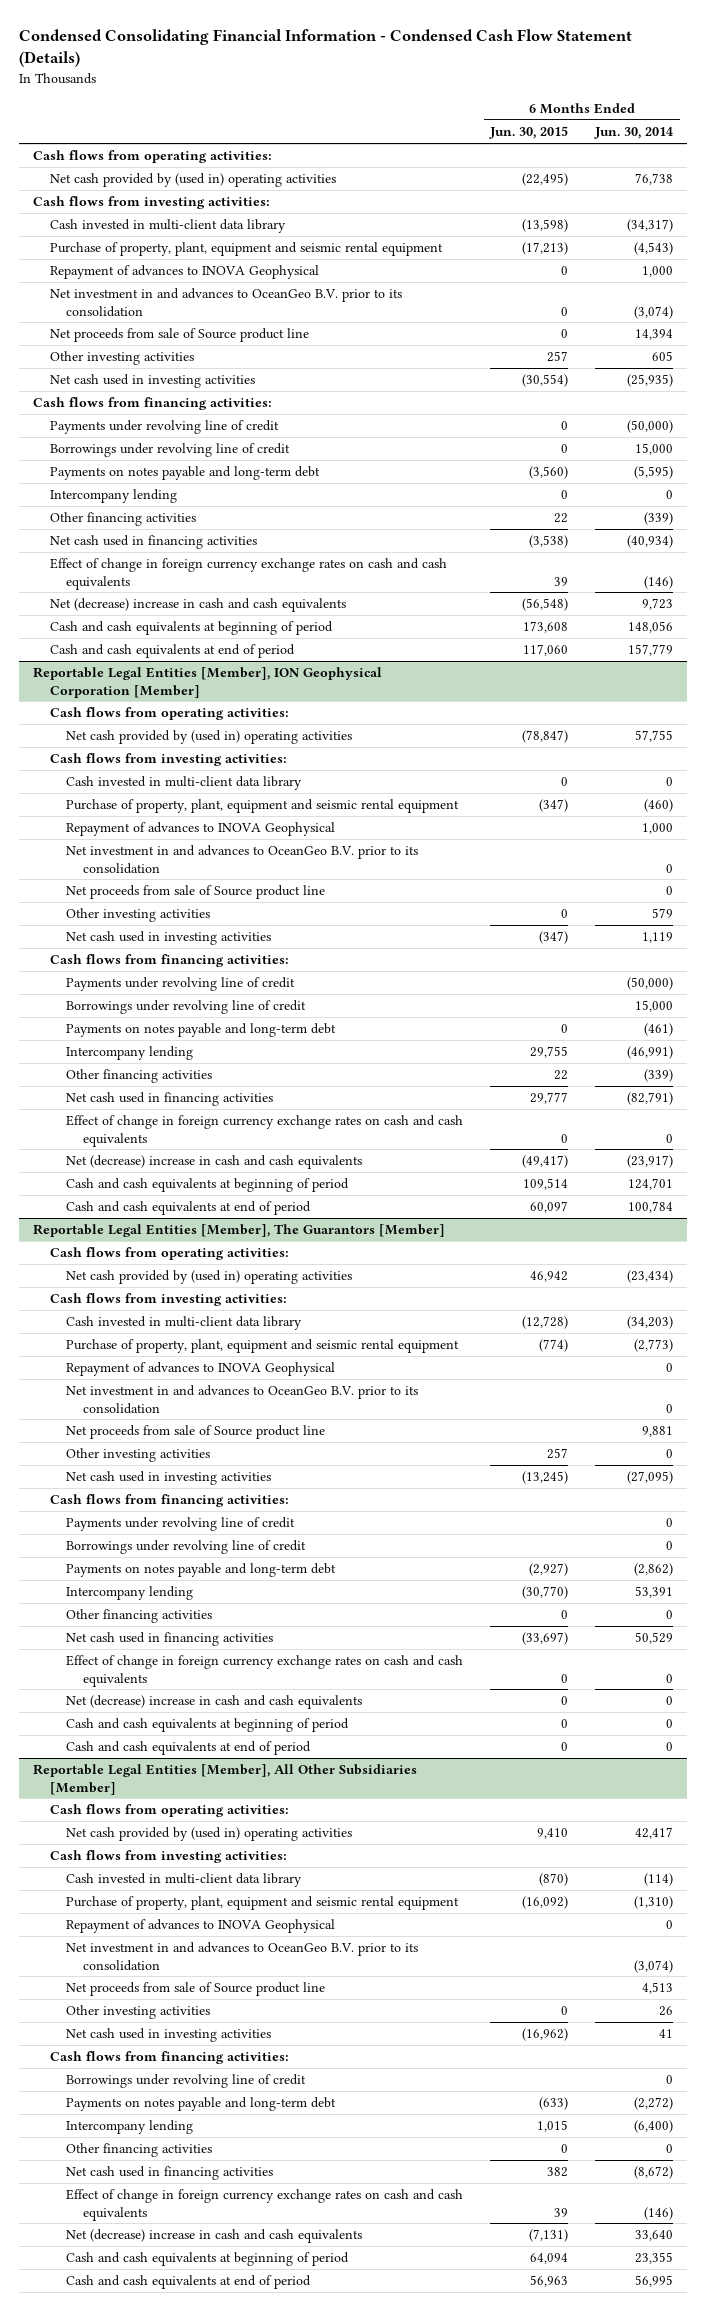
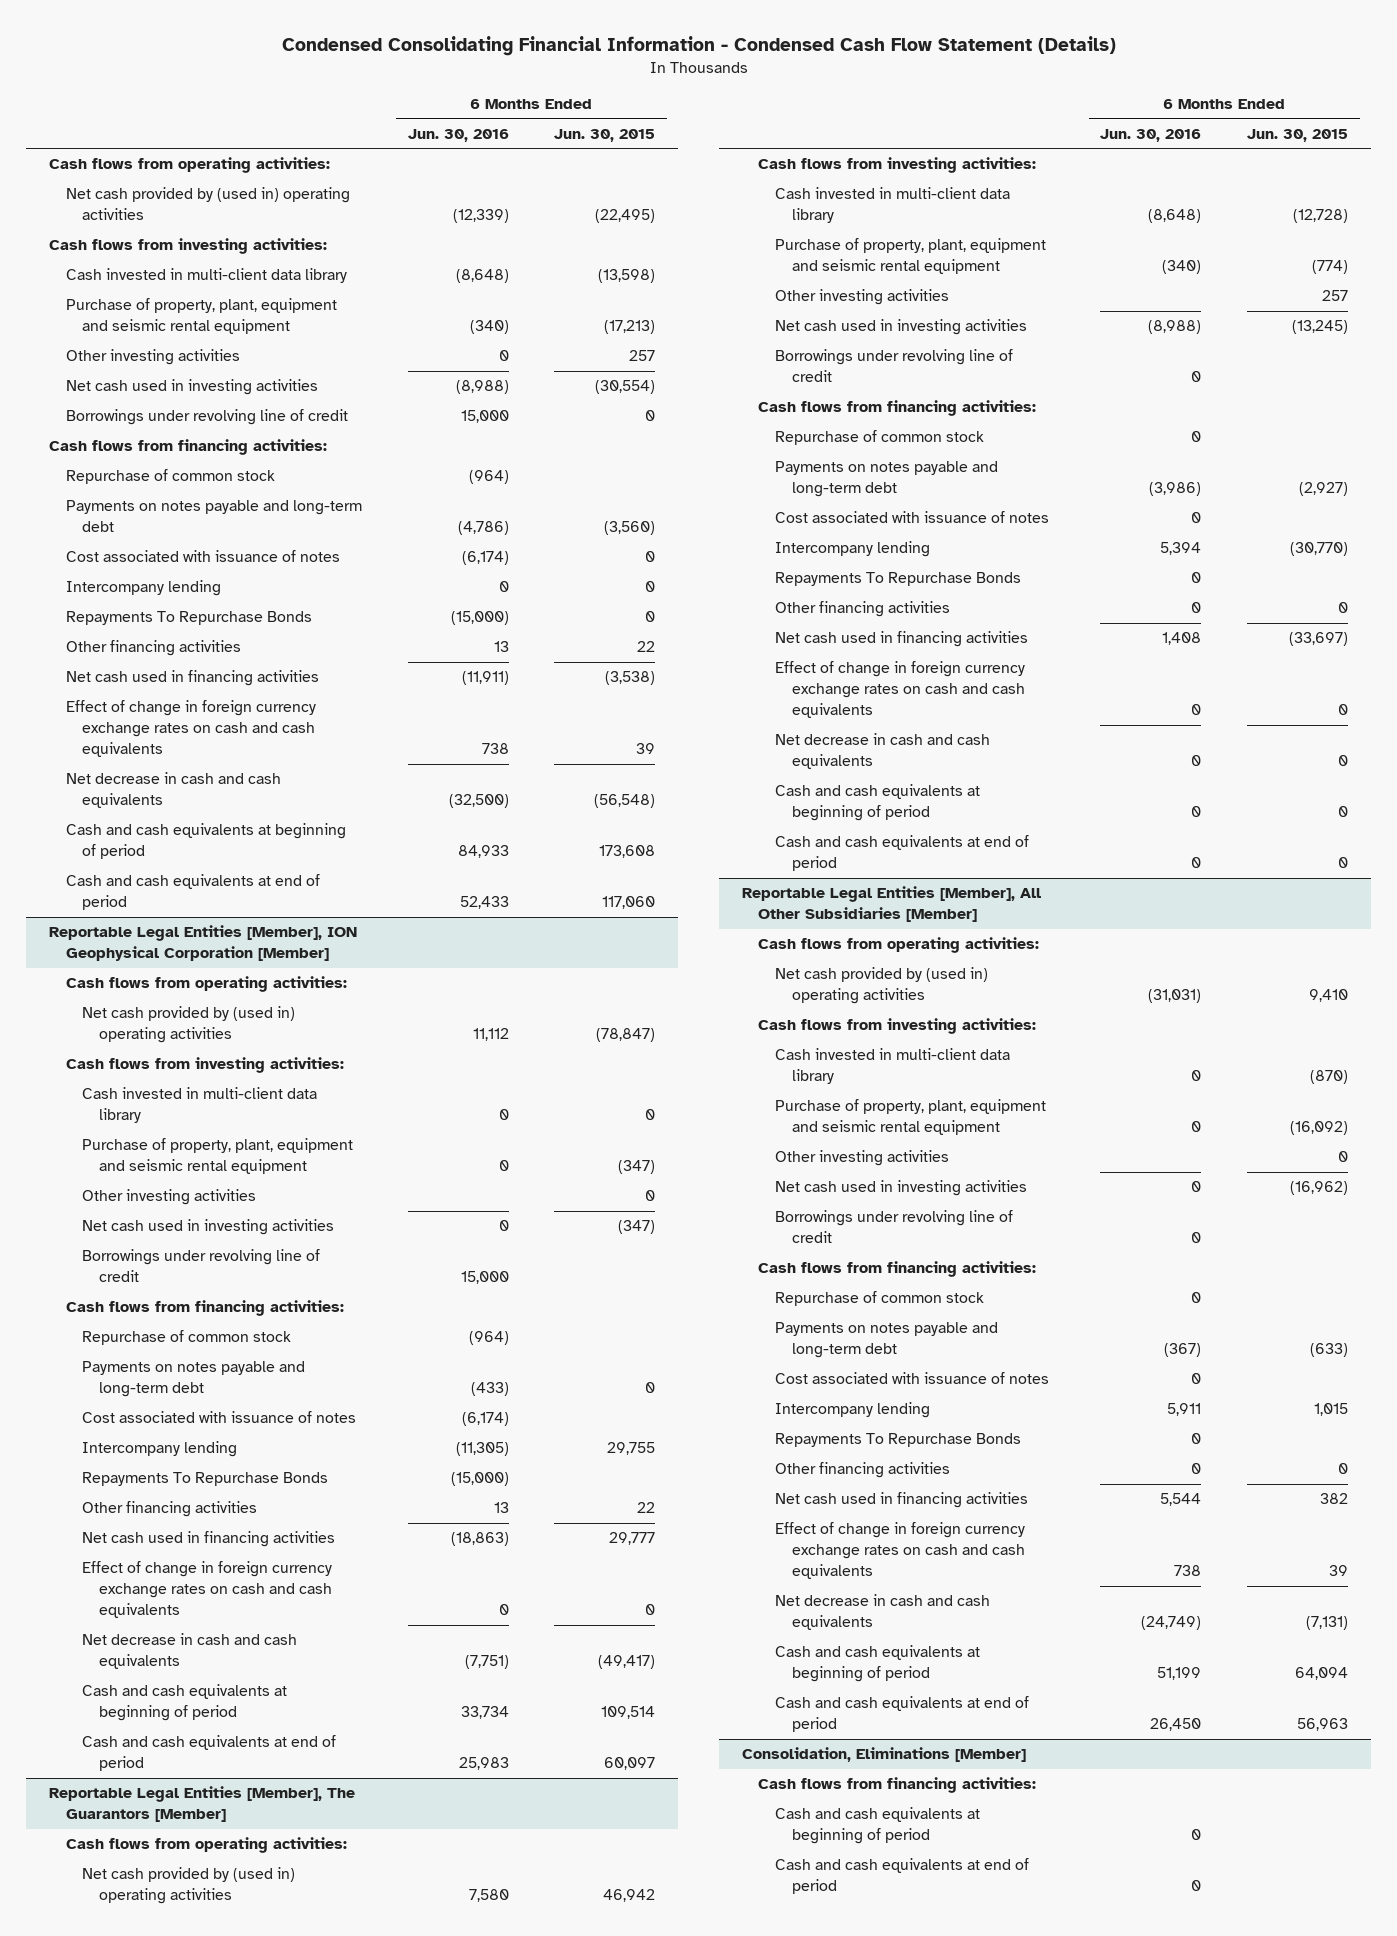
[594,127,674,140] Jun. 30, 2014 -> none
none -> [407,128,509,142] Jun. 30, 2016
[49,265,319,280] Repayment of advances to INOVA Geophysical -> none
[49,288,402,317] Net investment in and advances to OceanGeo B.V. prior to its consolidation -> none
[49,328,309,343] Net proceeds from sale of Source product line -> none
[49,420,279,435] Payments under revolving line of credit -> none
[32,397,272,411] Cash flows from financing activities: -> [48,439,327,456] Cash flows from financing activities:
none -> [65,469,275,485] Repurchase of common stock
none -> [65,550,340,563] Cost associated with issuance of notes
none -> [65,611,312,626] Repayments To Repurchase Bonds
[49,598,346,613] Net (decrease) increase in cash and cash equivalents -> [65,772,281,809] Net decrease in cash and cash equivalents
[66,822,336,837] Repayment of advances to INOVA Geophysical -> none
[66,845,419,874] Net investment in and advances to OceanGeo B.V. prior to its consolidation -> none
[66,885,326,900] Net proceeds from sale of Source product line -> none
[66,977,296,992] Payments under revolving line of credit -> none
[49,954,289,968] Cash flows from financing activities: -> [65,1300,344,1317] Cash flows from financing activities:
none -> [82,1330,292,1346] Repurchase of common stock
none -> [82,1411,357,1424] Cost associated with issuance of notes
none -> [82,1472,329,1487] Repayments To Repurchase Bonds
[66,1155,363,1170] Net (decrease) increase in cash and cash equivalents -> [82,1633,298,1670] Net decrease in cash and cash equivalents
[66,1362,336,1377] Repayment of advances to INOVA Geophysical -> none
[66,1385,419,1414] Net investment in and advances to OceanGeo B.V. prior to its consolidation -> none
[66,1425,326,1440] Net proceeds from sale of Source product line -> none
[66,1517,296,1532] Payments under revolving line of credit -> none
[49,1494,289,1508] Cash flows from financing activities: -> [758,400,1037,417] Cash flows from financing activities:
none -> [775,430,985,446] Repurchase of common stock
none -> [775,511,1050,524] Cost associated with issuance of notes
none -> [775,572,1022,587] Repayments To Repurchase Bonds
[66,1695,363,1710] Net (decrease) increase in cash and cash equivalents -> [775,733,991,770] Net decrease in cash and cash equivalents
[66,1919,336,1934] Repayment of advances to INOVA Geophysical -> none
[66,1942,419,1971] Net investment in and advances to OceanGeo B.V. prior to its consolidation -> none
[66,1982,326,1997] Net proceeds from sale of Source product line -> none
[49,2051,289,2065] Cash flows from financing activities: -> [758,1261,1037,1278] Cash flows from financing activities:
none -> [775,1291,985,1307] Repurchase of common stock
none -> [775,1372,1050,1385] Cost associated with issuance of notes
none -> [775,1433,1022,1448] Repayments To Repurchase Bonds
[66,2229,363,2244] Net (decrease) increase in cash and cash equivalents -> [775,1594,991,1631] Net decrease in cash and cash equivalents
none -> [741,1747,1026,1763] Consolidation, Eliminations [Member]
none -> [758,1777,1037,1794] Cash flows from financing activities:
none -> [775,1807,981,1845] Cash and cash equivalents at beginning of period
none -> [775,1858,1030,1895] Cash and cash equivalents at end of period

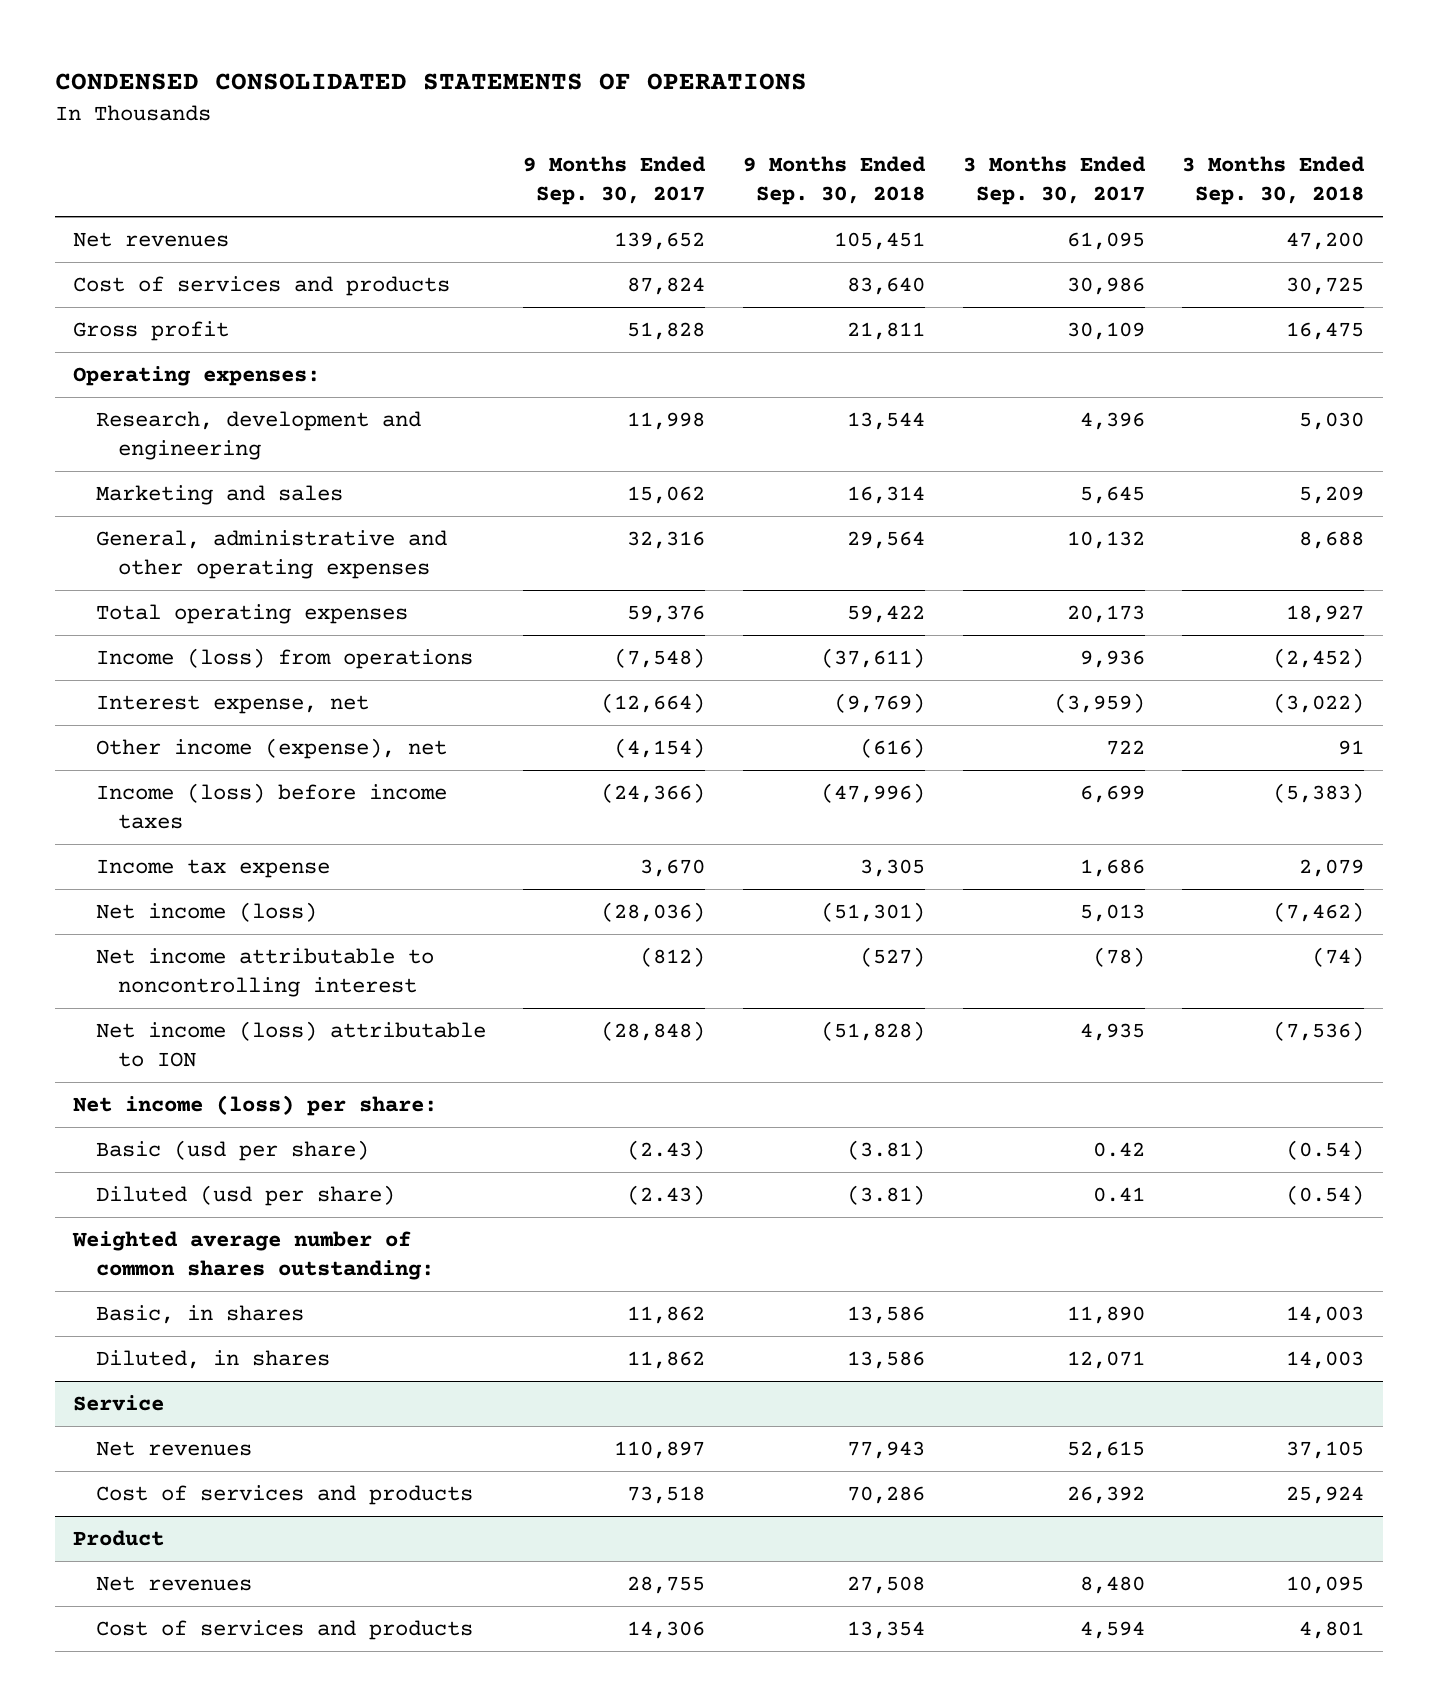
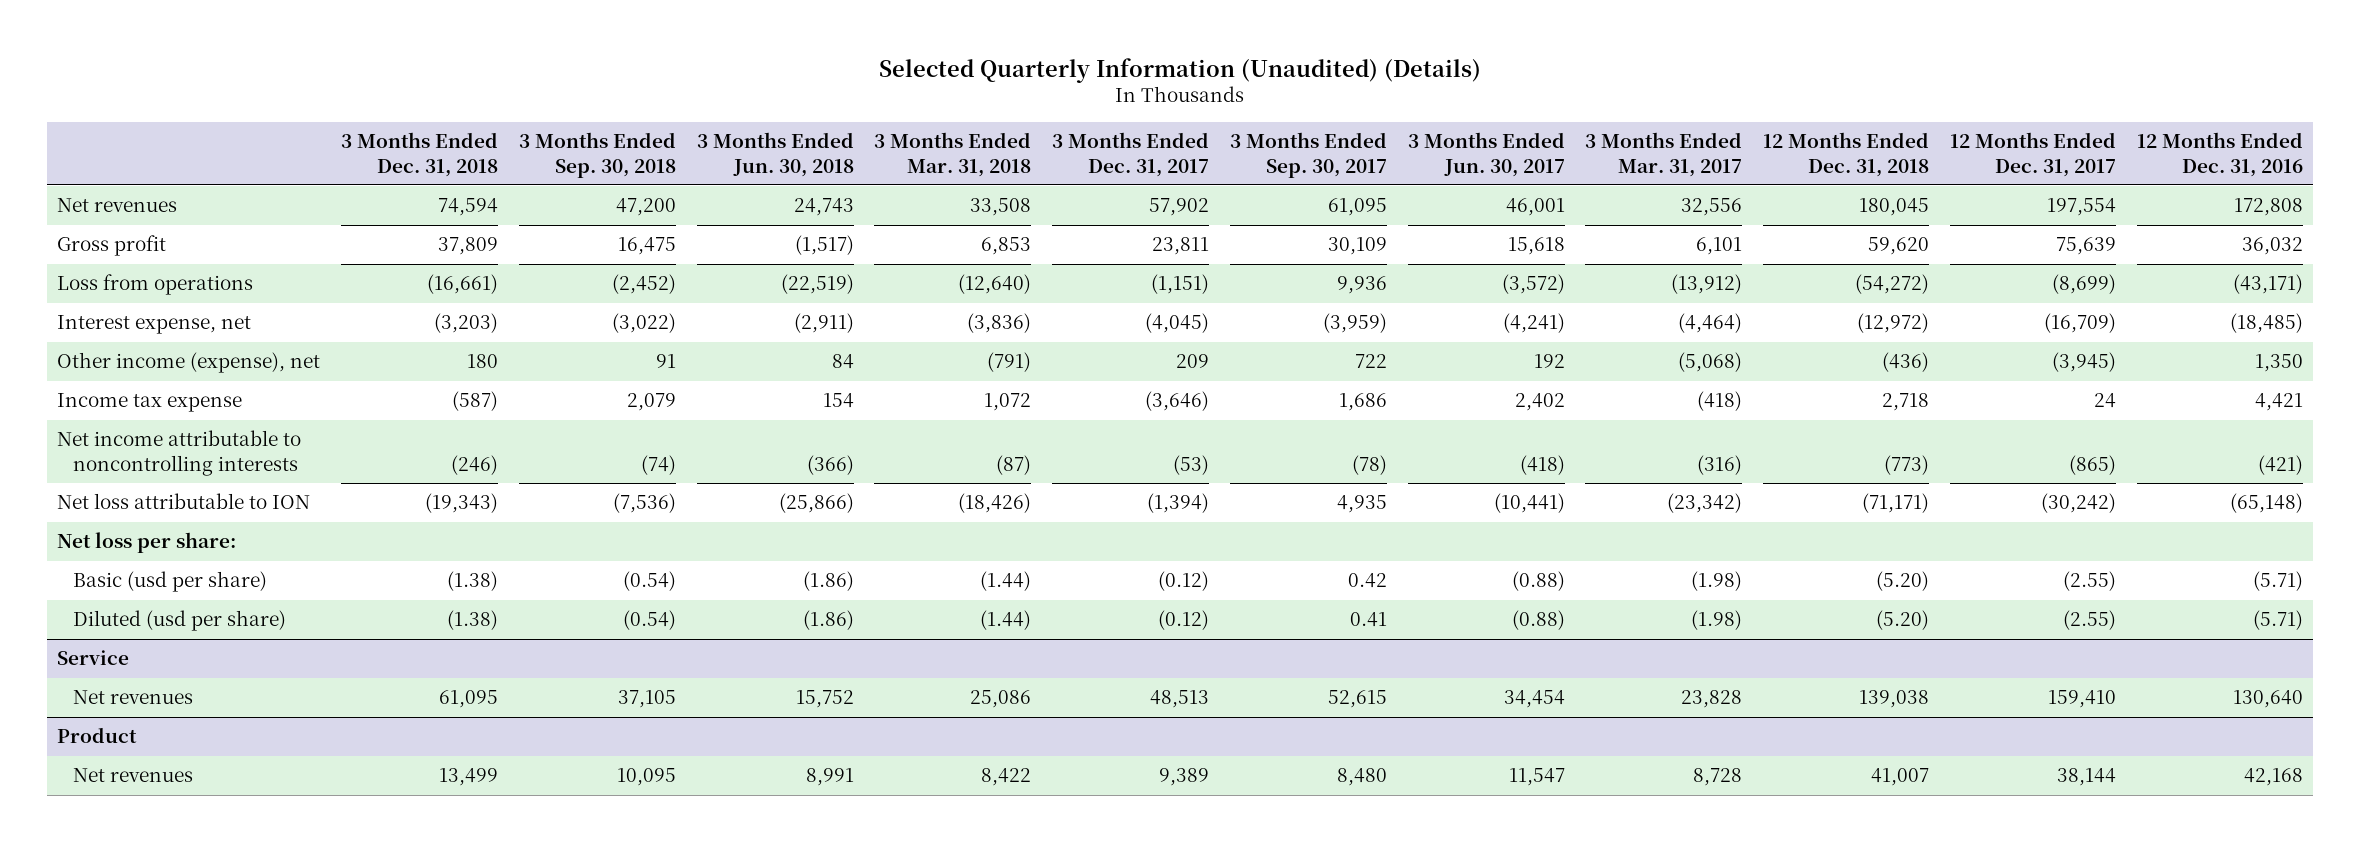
[54,73,807,91] CONDENSED CONSOLIDATED STATEMENTS OF OPERATIONS -> [878,57,1481,83] Selected Quarterly Information (Unaudited) (Details)
[523,156,707,205] 9 Months Ended Sep. 30, 2017 -> none
[742,156,926,205] 9 Months Ended Sep. 30, 2018 -> none
none -> [341,131,499,177] 3 Months Ended Dec. 31, 2018
none -> [696,131,854,177] 3 Months Ended Jun. 30, 2018
none -> [874,131,1032,177] 3 Months Ended Mar. 31, 2018
none -> [1052,131,1210,177] 3 Months Ended Dec. 31, 2017
none -> [1407,131,1565,177] 3 Months Ended Jun. 30, 2017
none -> [1585,131,1743,177] 3 Months Ended Mar. 31, 2017
none -> [1763,131,1930,177] 12 Months Ended Dec. 31, 2018
none -> [1949,131,2116,177] 12 Months Ended Dec. 31, 2017
none -> [2136,131,2303,177] 12 Months Ended Dec. 31, 2016
[73,276,451,297] Cost of services and products -> none
[73,366,321,387] Operating expenses: -> none
[95,411,421,460] Research, development and engineering -> none
[95,485,343,506] Marketing and sales -> none
[95,530,447,579] General, administrative and other operating expenses -> none
[95,604,408,625] Total operating expenses -> none
[95,648,473,670] Income (loss) from operations -> [57,274,254,296] Loss from operations
[95,783,447,829] Income (loss) before income taxes -> none
[95,902,317,923] Net income (loss) -> none
[95,948,434,997] Net income attributable to noncontrolling interest -> [57,430,302,477] Net income attributable to noncontrolling interests
[95,1021,486,1067] Net income (loss) attributable to ION -> [57,493,311,510] Net loss attributable to ION
[73,1095,438,1117] Net income (loss) per share: -> [57,532,237,554] Net loss per share:
[72,1231,434,1280] Weighted average number of common shares outstanding: -> none
[95,1305,304,1325] Basic, in shares -> none
[95,1350,330,1370] Diluted, in shares -> none
[95,1485,473,1506] Cost of services and products -> none
[95,1620,473,1641] Cost of services and products -> none

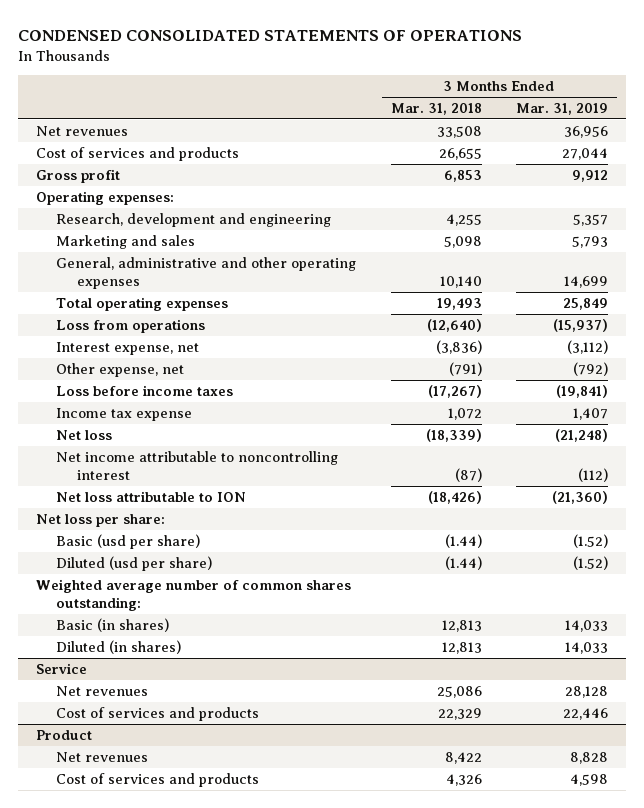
[878,57,1481,83] Selected Quarterly Information (Unaudited) (Details) -> [18,29,523,41] CONDENSED CONSOLIDATED STATEMENTS OF OPERATIONS
[341,131,499,177] 3 Months Ended Dec. 31, 2018 -> none
[518,131,676,178] 3 Months Ended Sep. 30, 2018 -> none
[696,131,854,177] 3 Months Ended Jun. 30, 2018 -> none
[1052,131,1210,177] 3 Months Ended Dec. 31, 2017 -> none
[1229,131,1387,178] 3 Months Ended Sep. 30, 2017 -> none
[1407,131,1565,177] 3 Months Ended Jun. 30, 2017 -> none
[1585,131,1743,177] 3 Months Ended Mar. 31, 2017 -> none
[1763,131,1930,177] 12 Months Ended Dec. 31, 2018 -> none
[1949,131,2116,177] 12 Months Ended Dec. 31, 2017 -> none
[2136,131,2303,177] 12 Months Ended Dec. 31, 2016 -> none
none -> [516,102,609,115] Mar. 31, 2019
none -> [35,146,239,161] Cost of services and products
none -> [35,190,174,205] Operating expenses:
none -> [56,212,332,227] Research, development and engineering
none -> [56,234,196,249] Marketing and sales
none -> [56,256,357,290] General, administrative and other operating expenses
none -> [56,296,229,311] Total operating expenses
[57,352,321,374] Other income (expense), net -> [56,362,185,377] Other expense, net
none -> [56,384,234,396] Loss before income taxes
none -> [56,429,113,440] Net loss
[57,430,302,477] Net income attributable to noncontrolling interests -> [56,450,339,481] Net income attributable to noncontrolling interest
none -> [35,578,351,612] Weighted average number of common shares outstanding:
none -> [56,617,170,632] Basic (in shares)
none -> [56,639,182,654] Diluted (in shares)
none -> [56,706,260,721] Cost of services and products
none -> [56,772,260,787] Cost of services and products

